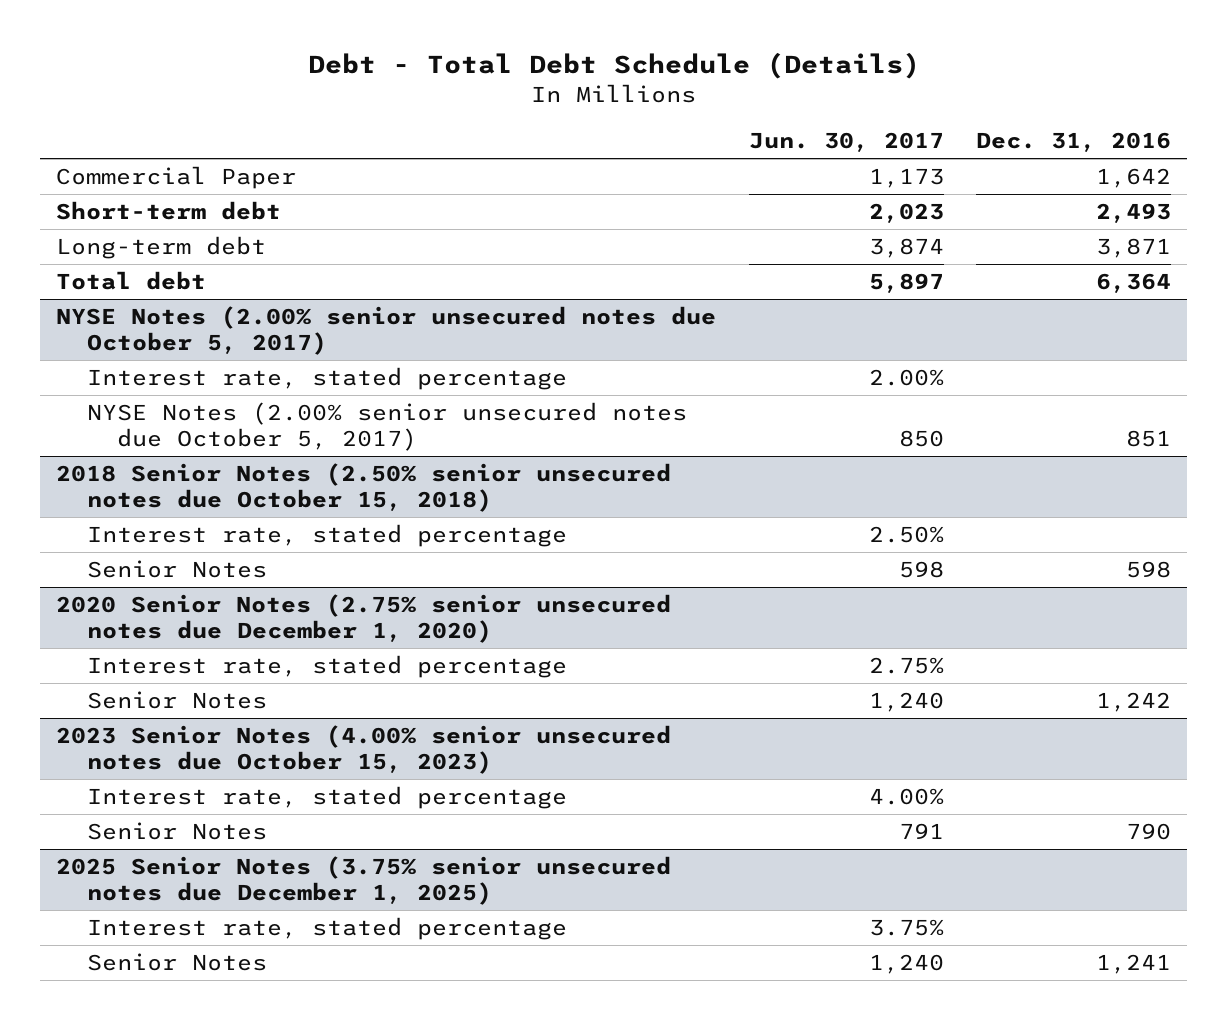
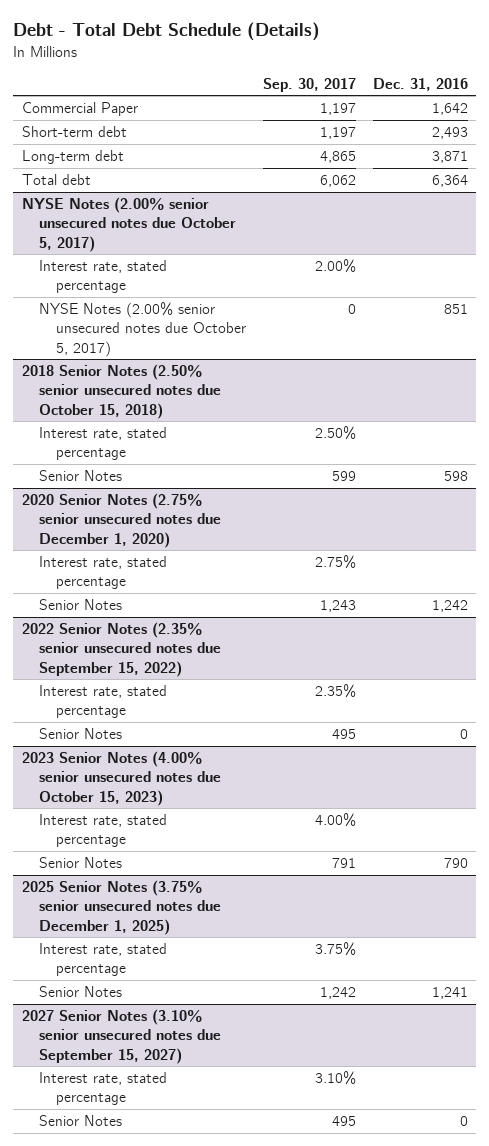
[748,132,944,153] Jun. 30, 2017 -> none
none -> [262,77,356,92] Sep. 30, 2017
none -> [21,622,221,677] 2022 Senior Notes (2.35% senior unsecured notes due September 15, 2022)
none -> [38,685,167,719] Interest rate, stated percentage
none -> [38,728,122,740] Senior Notes
none -> [21,1009,221,1064] 2027 Senior Notes (3.10% senior unsecured notes due September 15, 2027)
none -> [38,1072,167,1106] Interest rate, stated percentage
none -> [38,1115,122,1127] Senior Notes

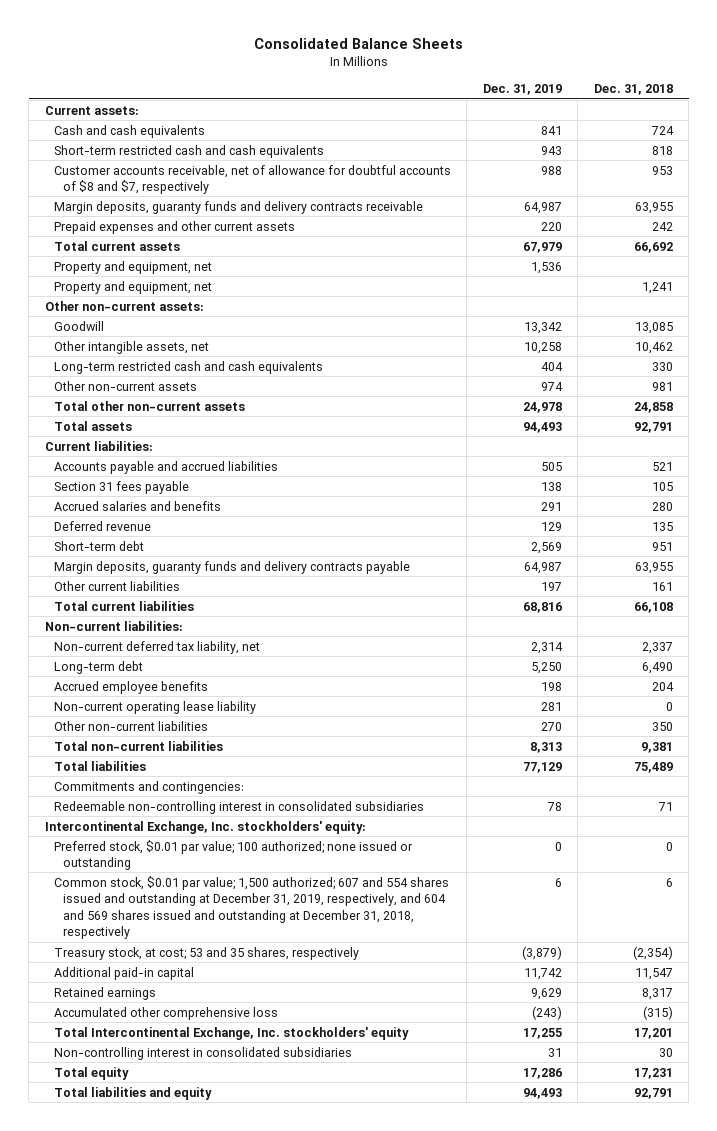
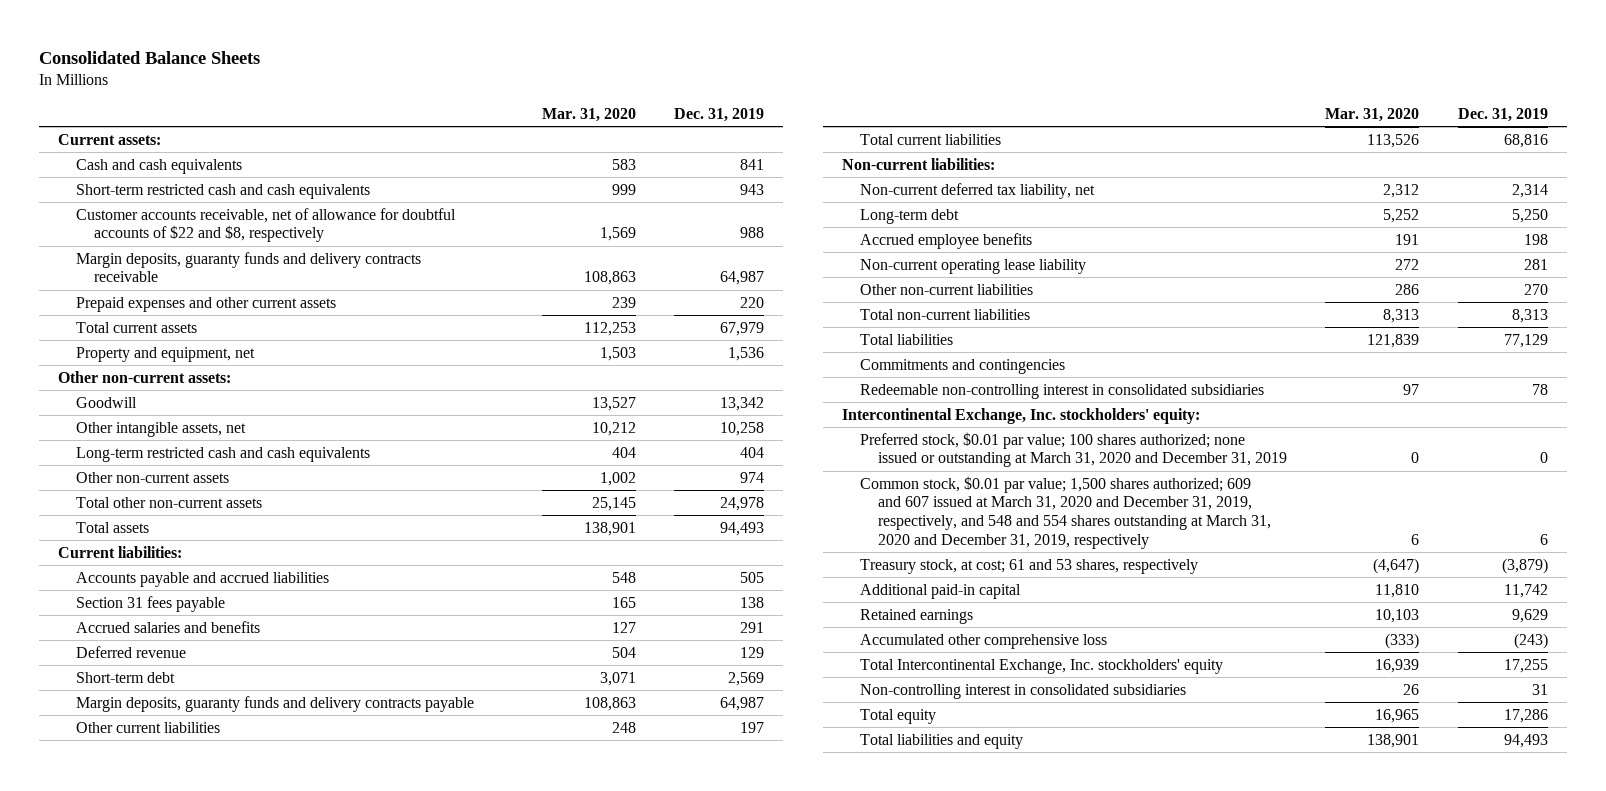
[593,84,673,96] Dec. 31, 2018 -> none
none -> [541,108,636,123] Mar. 31, 2020
[53,164,451,195] Customer accounts receivable, net of allowance for doubtful accounts of $8 and $7, respectively -> [76,207,457,243] Customer accounts receivable, net of allowance for doubtful accounts of $22 and $8, respectively
[53,280,212,294] Property and equipment, net -> none
[53,780,244,794] Commitments and contingencies: -> [860,358,1066,374] Commitments and contingencies
[53,839,413,871] Preferred stock, $0.01 par value; 100 authorized; none issued or outstanding -> [860,431,1288,468] Preferred stock, $0.01 par value; 100 shares authorized; none issued or outstanding at March 31, 2020 and December 31, 2019
[53,875,449,940] Common stock, $0.01 par value; 1,500 authorized; 607 and 554 shares issued and outstanding at December 31, 2019, respectively, and 604 and 569 shares issued and outstanding at December 31, 2018, respectively -> [860,475,1272,550] Common stock, $0.01 par value; 1,500 shares authorized; 609 and 607 issued at March 31, 2020 and December 31, 2019, respectively, and 548 and 554 shares outstanding at March 31, 2020 and December 31, 2019, respectively
[53,946,359,960] Treasury stock, at cost; 53 and 35 shares, respectively -> [860,558,1199,574] Treasury stock, at cost; 61 and 53 shares, respectively

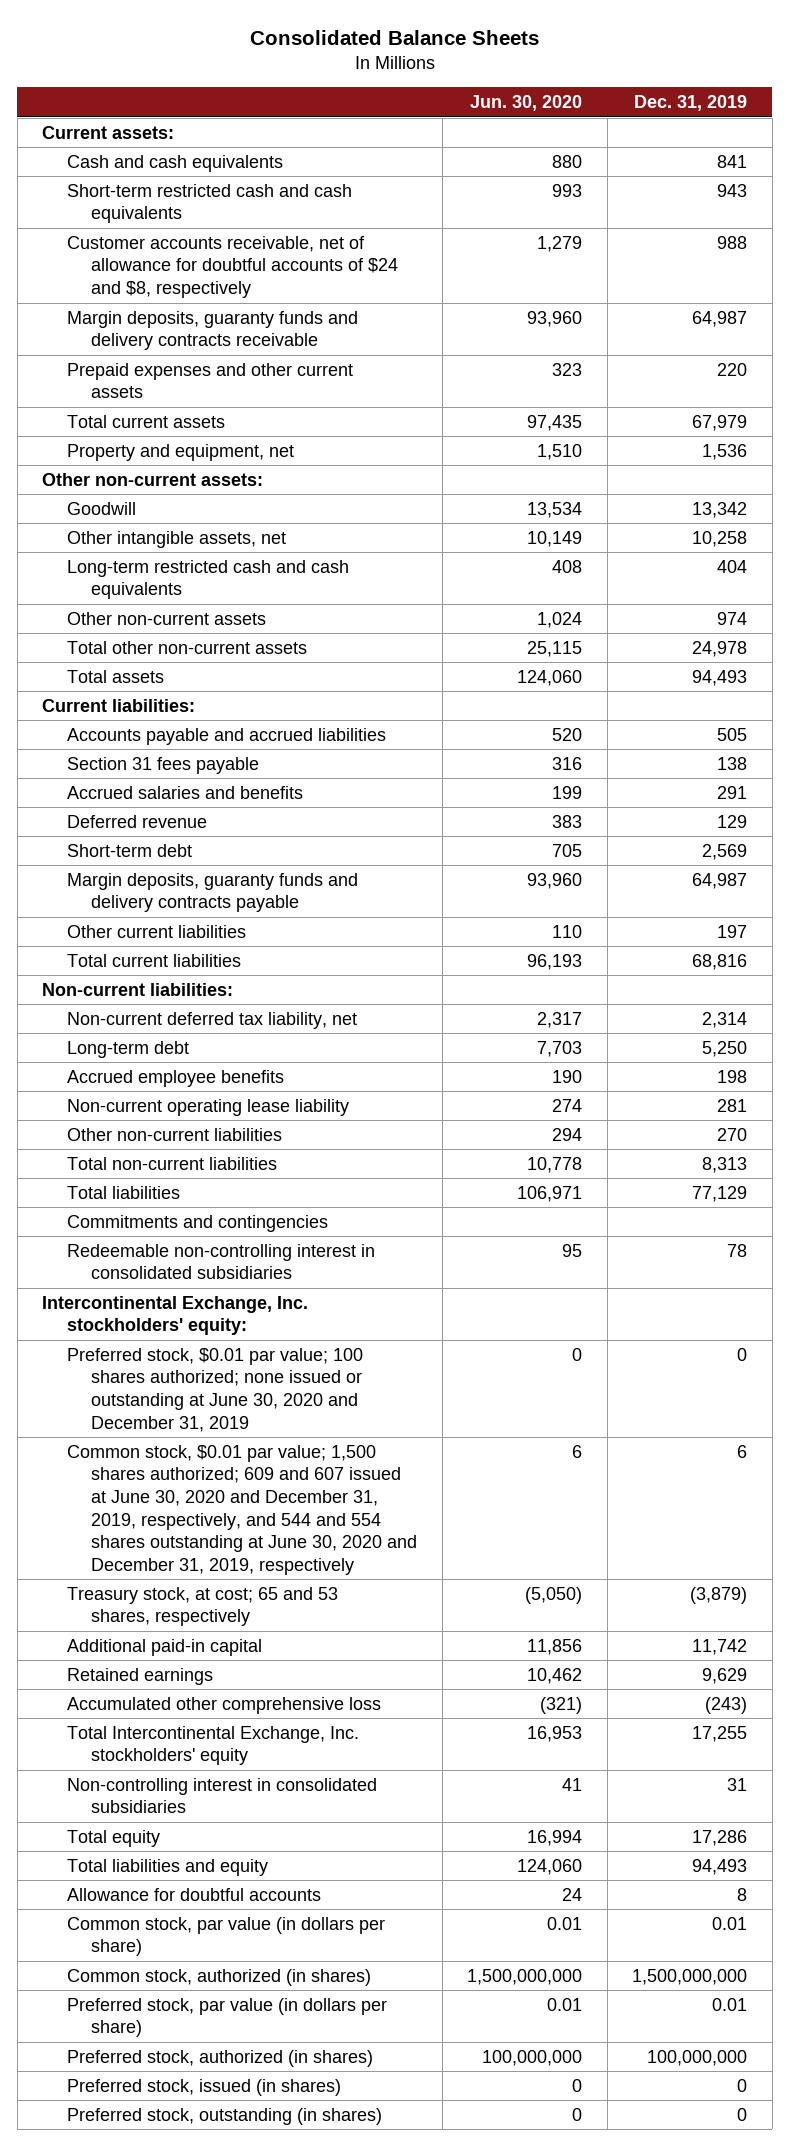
[541,108,636,123] Mar. 31, 2020 -> none
none -> [470,94,583,111] Jun. 30, 2020
[76,207,457,243] Customer accounts receivable, net of allowance for doubtful accounts of $22 and $8, respectively -> [66,235,399,299] Customer accounts receivable, net of allowance for doubtful accounts of $24 and $8, respectively
[860,431,1288,468] Preferred stock, $0.01 par value; 100 shares authorized; none issued or outstanding at March 31, 2020 and December 31, 2019 -> [66,1347,363,1432] Preferred stock, $0.01 par value; 100 shares authorized; none issued or outstanding at June 30, 2020 and December 31, 2019
[860,475,1272,550] Common stock, $0.01 par value; 1,500 shares authorized; 609 and 607 issued at March 31, 2020 and December 31, 2019, respectively, and 548 and 554 shares outstanding at March 31, 2020 and December 31, 2019, respectively -> [66,1444,418,1575] Common stock, $0.01 par value; 1,500 shares authorized; 609 and 607 issued at June 30, 2020 and December 31, 2019, respectively, and 544 and 554 shares outstanding at June 30, 2020 and December 31, 2019, respectively
[860,558,1199,574] Treasury stock, at cost; 61 and 53 shares, respectively -> [66,1586,338,1627] Treasury stock, at cost; 65 and 53 shares, respectively
none -> [66,1887,321,1901] Allowance for doubtful accounts
none -> [66,1916,385,1957] Common stock, par value (in dollars per share)
none -> [66,1968,371,1986] Common stock, authorized (in shares)
none -> [66,1997,387,2038] Preferred stock, par value (in dollars per share)
none -> [66,2049,373,2067] Preferred stock, authorized (in shares)
none -> [66,2078,341,2096] Preferred stock, issued (in shares)
none -> [66,2107,382,2125] Preferred stock, outstanding (in shares)

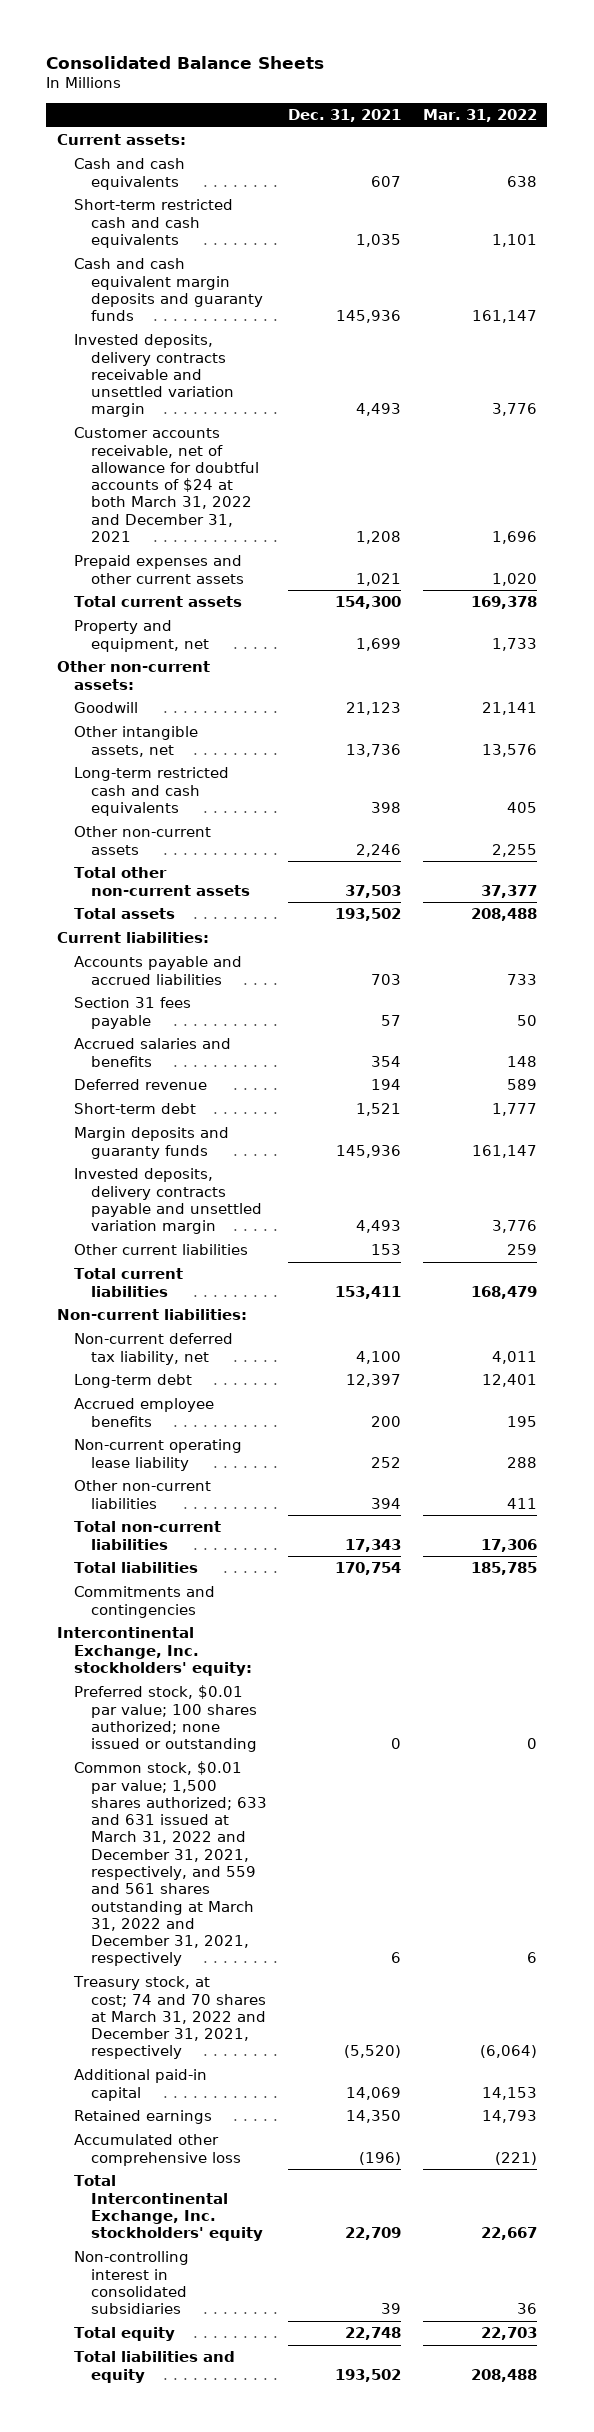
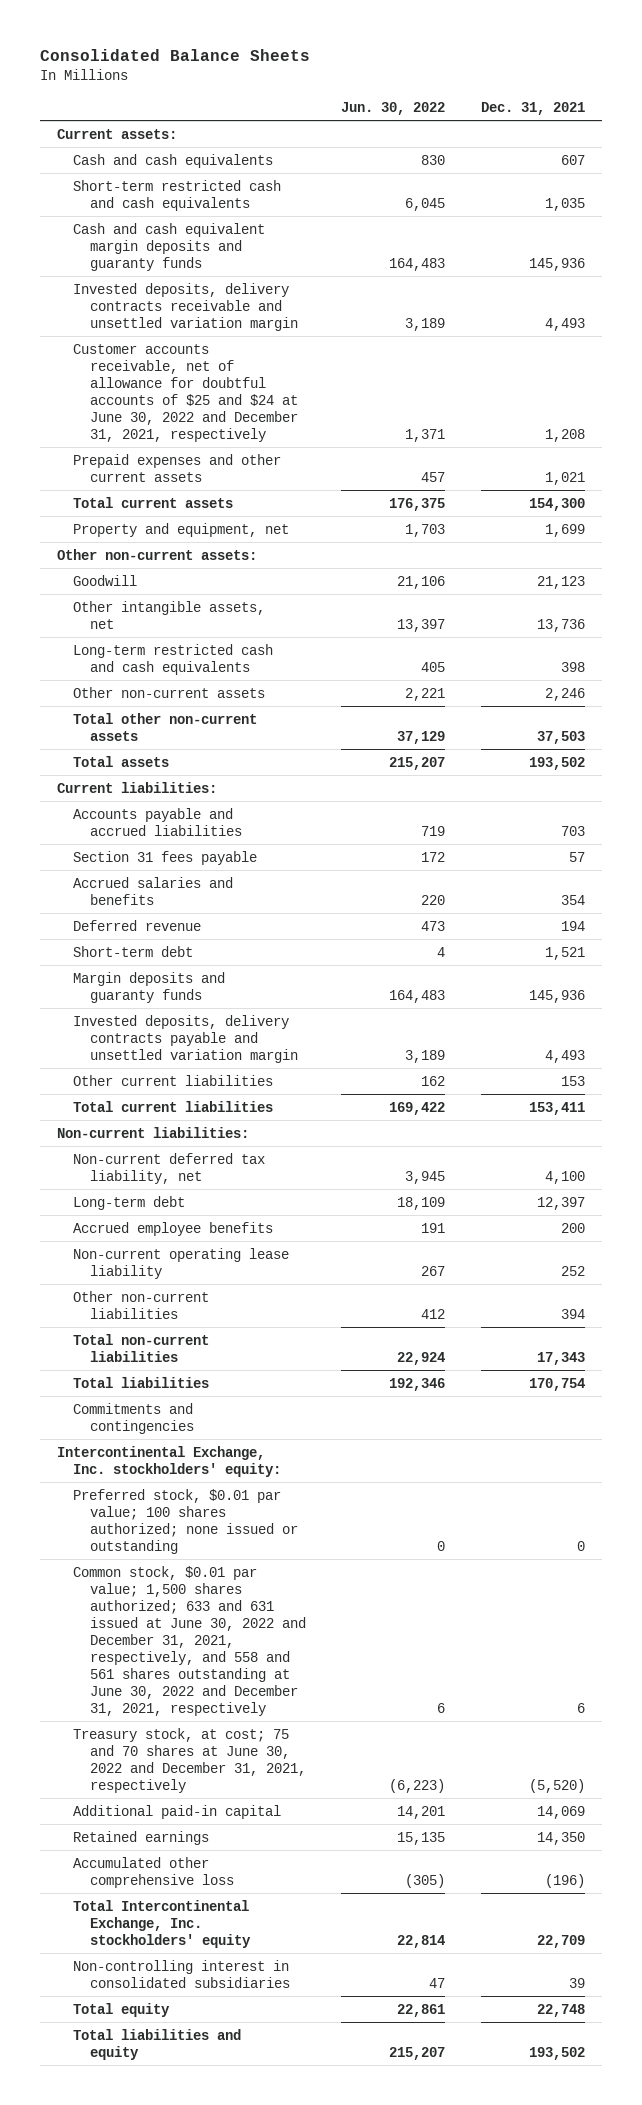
[422,109,537,123] Mar. 31, 2022 -> none
none -> [341,101,446,115] Jun. 30, 2022
[74,427,259,543] Customer accounts receivable, net of allowance for doubtful accounts of $24 at both March 31, 2022 and December 31, 2021 -> [73,343,298,442] Customer accounts receivable, net of allowance for doubtful accounts of $25 and $24 at June 30, 2022 and December 31, 2021, respectively
[74,1761,267,1967] Common stock, $0.01 par value; 1,500 shares authorized; 633 and 631 issued at March 31, 2022 and December 31, 2021, respectively, and 559 and 561 shares outstanding at March 31, 2022 and December 31, 2021, respectively -> [73,1565,306,1716] Common stock, $0.01 par value; 1,500 shares authorized; 633 and 631 issued at June 30, 2022 and December 31, 2021, respectively, and 558 and 561 shares outstanding at June 30, 2022 and December 31, 2021, respectively
[73,1976,266,2060] Treasury stock, at cost; 74 and 70 shares at March 31, 2022 and December 31, 2021, respectively -> [73,1727,306,1793] Treasury stock, at cost; 75 and 70 shares at June 30, 2022 and December 31, 2021, respectively

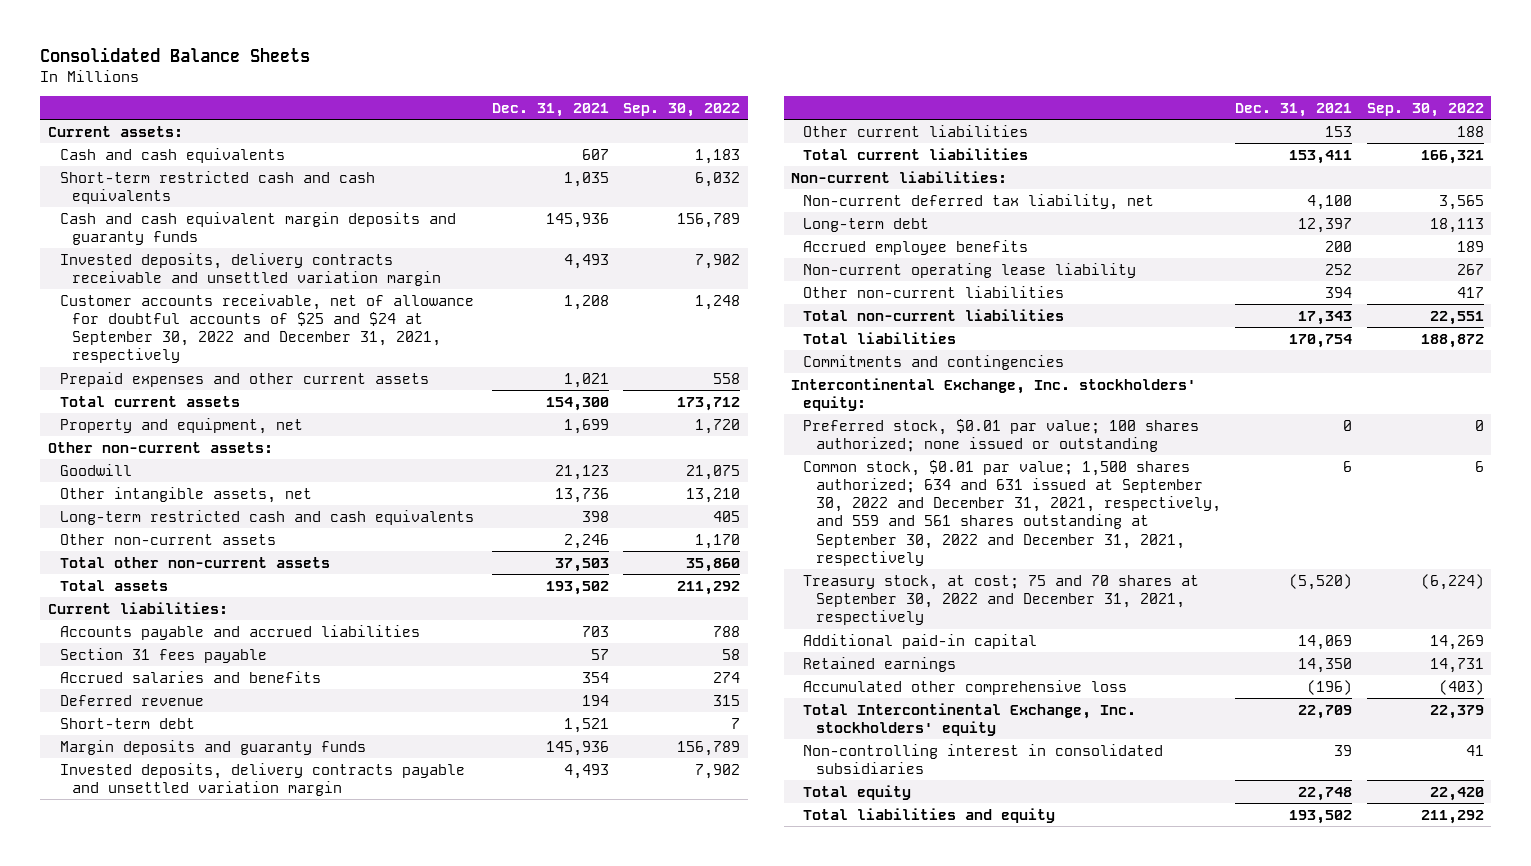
[341,101,446,115] Jun. 30, 2022 -> none
none -> [623,102,741,117] Sep. 30, 2022
[73,343,298,442] Customer accounts receivable, net of allowance for doubtful accounts of $25 and $24 at June 30, 2022 and December 31, 2021, respectively -> [59,293,474,364] Customer accounts receivable, net of allowance for doubtful accounts of $25 and $24 at September 30, 2022 and December 31, 2021, respectively
[73,1565,306,1716] Common stock, $0.01 par value; 1,500 shares authorized; 633 and 631 issued at June 30, 2022 and December 31, 2021, respectively, and 558 and 561 shares outstanding at June 30, 2022 and December 31, 2021, respectively -> [803,459,1221,566] Common stock, $0.01 par value; 1,500 shares authorized; 634 and 631 issued at September 30, 2022 and December 31, 2021, respectively, and 559 and 561 shares outstanding at September 30, 2022 and December 31, 2021, respectively
[73,1727,306,1793] Treasury stock, at cost; 75 and 70 shares at June 30, 2022 and December 31, 2021, respectively -> [803,574,1200,626] Treasury stock, at cost; 75 and 70 shares at September 30, 2022 and December 31, 2021, respectively

